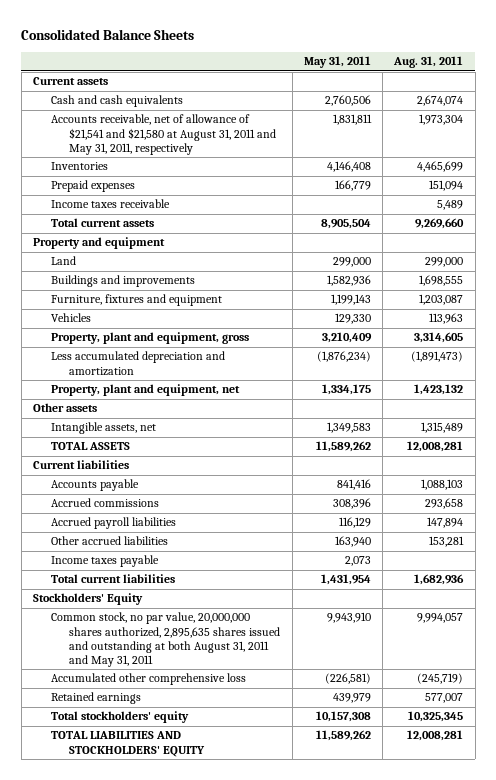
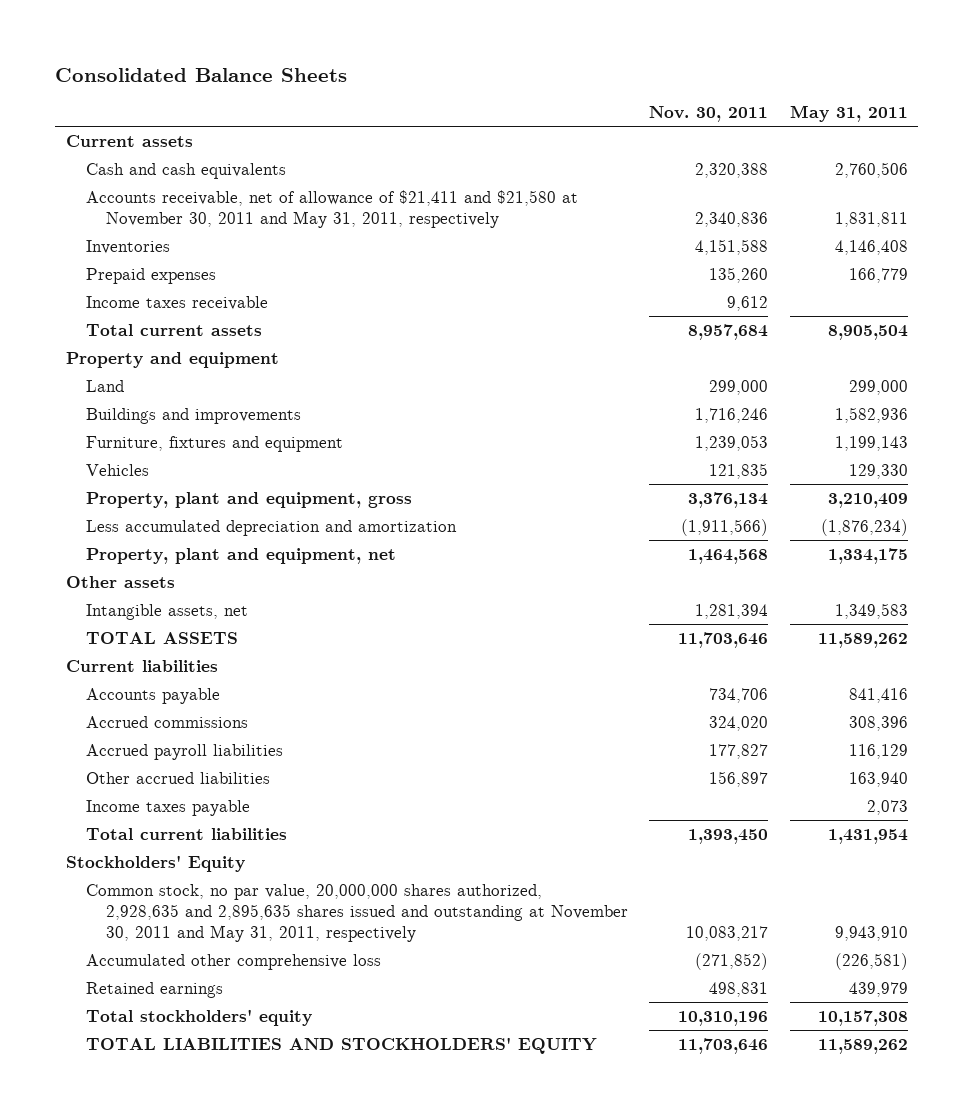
[393,56,464,69] Aug. 31, 2011 -> none
none -> [649,106,769,123] Nov. 30, 2011
[51,114,277,155] Accounts receivable, net of allowance of $21,541 and $21,580 at August 31, 2011 and May 31, 2011, respectively -> [85,189,578,228] Accounts receivable, net of allowance of $21,411 and $21,580 at November 30, 2011 and May 31, 2011, respectively
[51,612,281,667] Common stock, no par value, 20,000,000 shares authorized, 2,895,635 shares issued and outstanding at both August 31, 2011 and May 31, 2011 -> [85,883,628,942] Common stock, no par value, 20,000,000 shares authorized, 2,928,635 and 2,895,635 shares issued and outstanding at November 30, 2011 and May 31, 2011, respectively

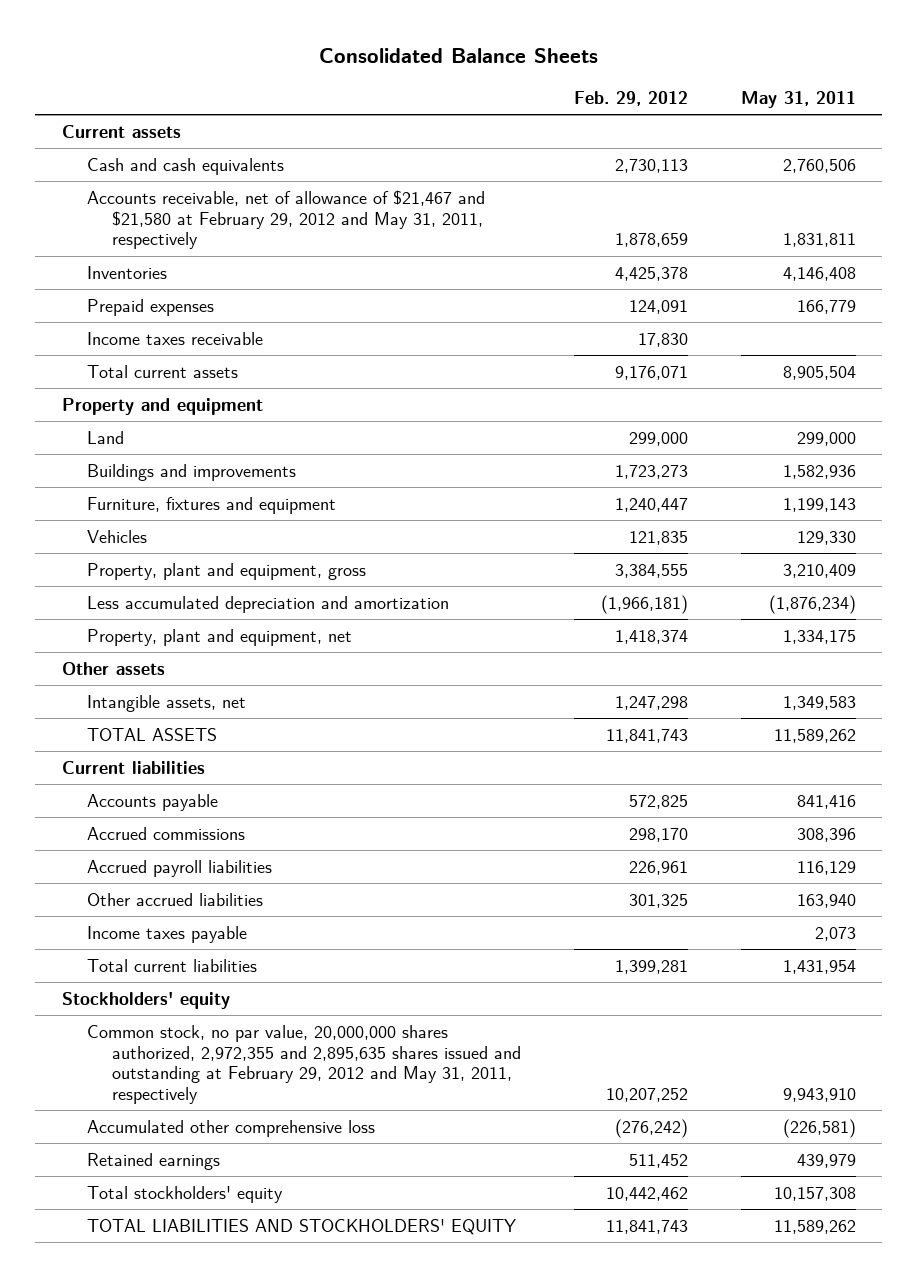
[649,106,769,123] Nov. 30, 2011 -> none
none -> [574,90,689,106] Feb. 29, 2012
[85,189,578,228] Accounts receivable, net of allowance of $21,411 and $21,580 at November 30, 2011 and May 31, 2011, respectively -> [86,189,485,250] Accounts receivable, net of allowance of $21,467 and $21,580 at February 29, 2012 and May 31, 2011, respectively
[65,854,245,872] Stockholders' Equity -> [61,991,230,1009] Stockholders' equity
[85,883,628,942] Common stock, no par value, 20,000,000 shares authorized, 2,928,635 and 2,895,635 shares issued and outstanding at November 30, 2011 and May 31, 2011, respectively -> [86,1024,522,1105] Common stock, no par value, 20,000,000 shares authorized, 2,972,355 and 2,895,635 shares issued and outstanding at February 29, 2012 and May 31, 2011, respectively

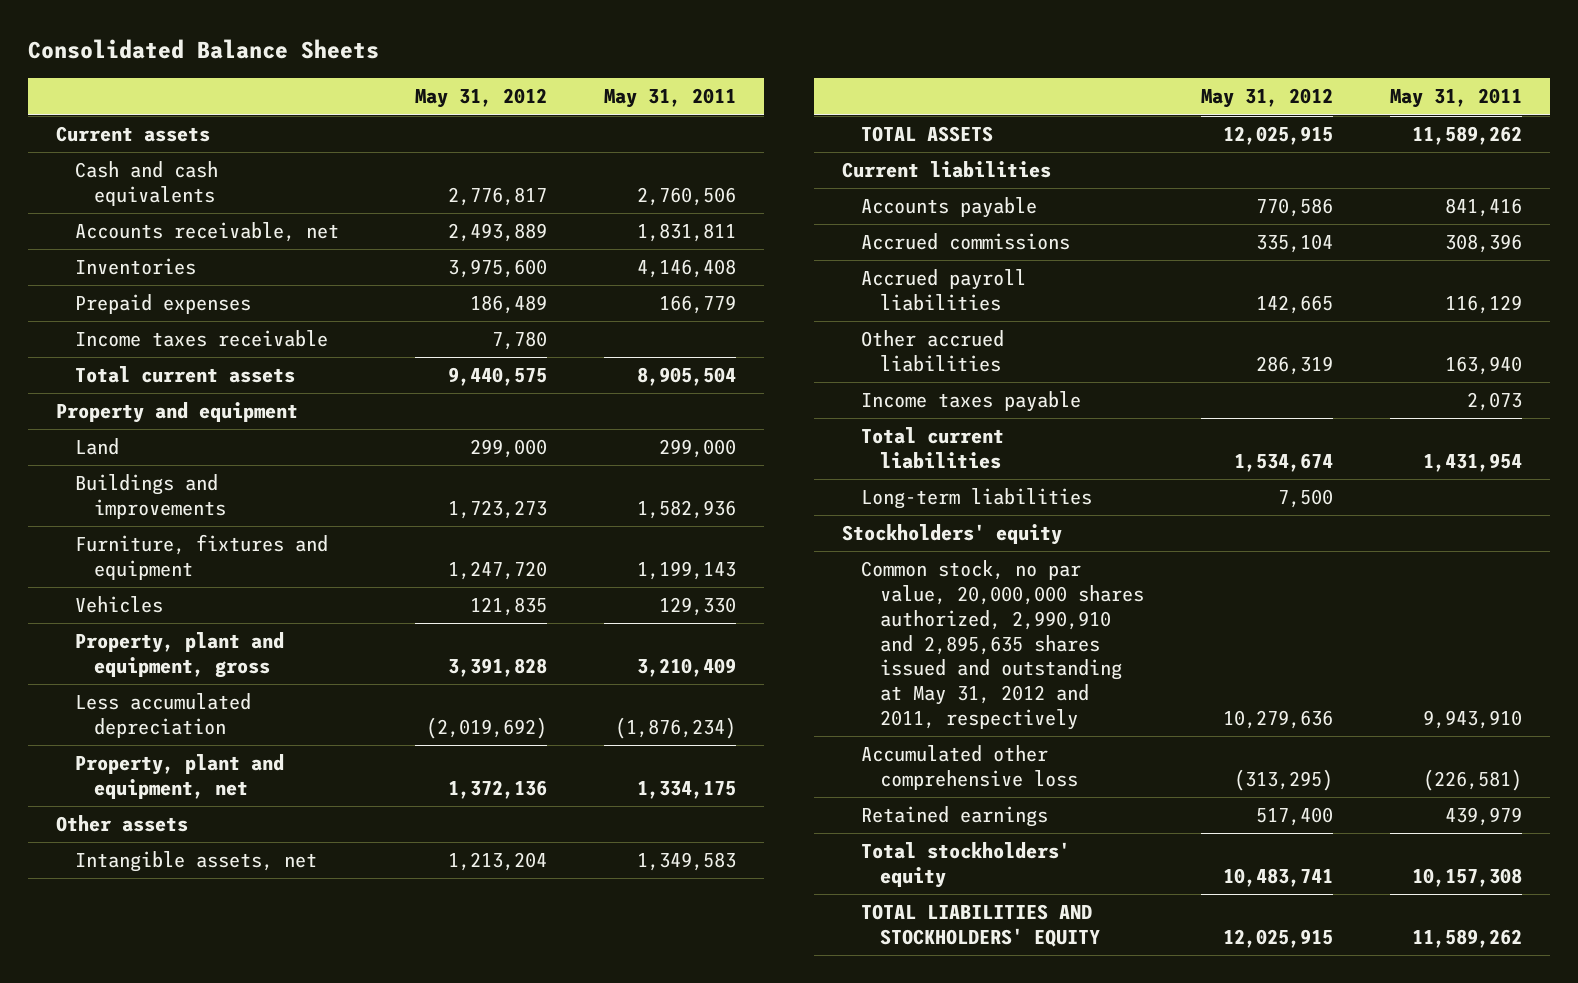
[574,90,689,106] Feb. 29, 2012 -> none
none -> [415,88,548,109] May 31, 2012
[86,189,485,250] Accounts receivable, net of allowance of $21,467 and $21,580 at February 29, 2012 and May 31, 2011, respectively -> [75,222,340,243] Accounts receivable, net
[86,595,449,613] Less accumulated depreciation and amortization -> [75,693,252,738] Less accumulated depreciation
none -> [861,488,1093,510] Long-term liabilities
[86,1024,522,1105] Common stock, no par value, 20,000,000 shares authorized, 2,972,355 and 2,895,635 shares issued and outstanding at February 29, 2012 and May 31, 2011, respectively -> [861,560,1145,730] Common stock, no par value, 20,000,000 shares authorized, 2,990,910 and 2,895,635 shares issued and outstanding at May 31, 2012 and 2011, respectively

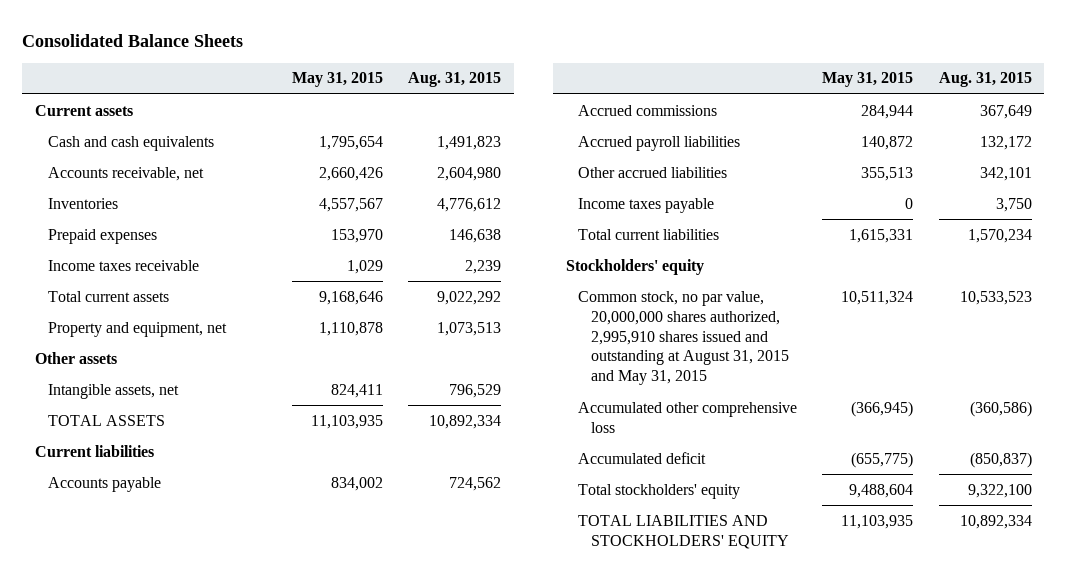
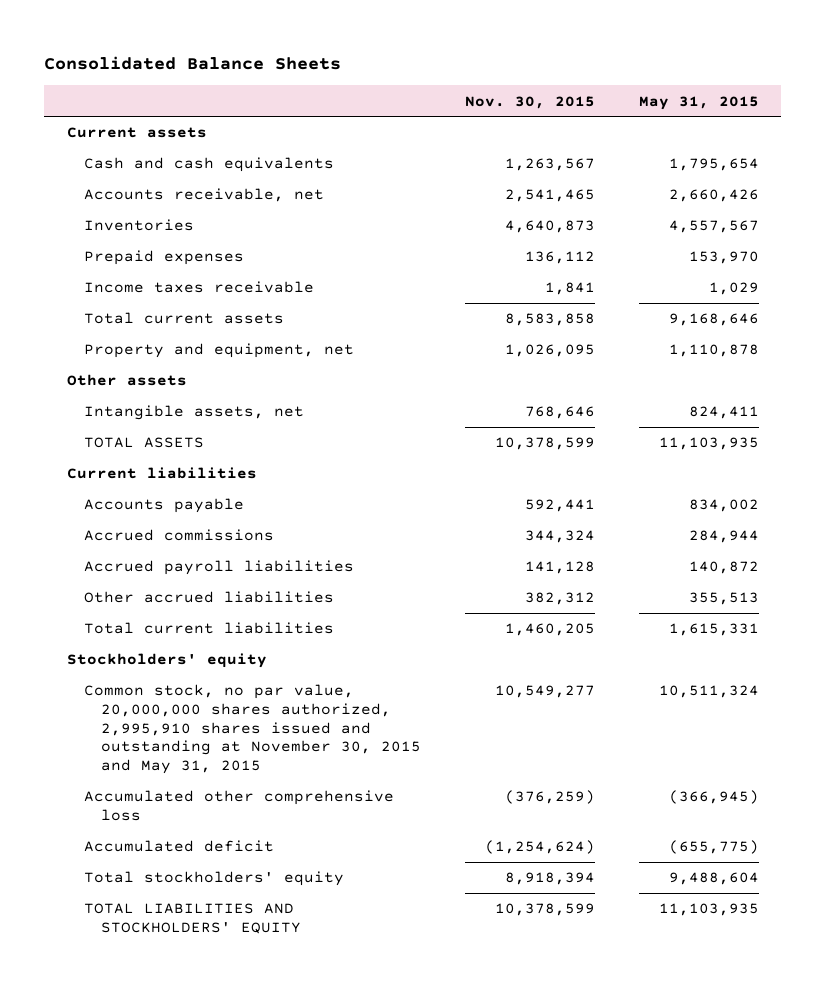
[407,72,501,88] Aug. 31, 2015 -> none
none -> [464,95,595,109] Nov. 30, 2015
[578,197,715,213] Income taxes payable -> none
[578,290,789,386] Common stock, no par value, 20,000,000 shares authorized, 2,995,910 shares issued and outstanding at August 31, 2015 and May 31, 2015 -> [83,684,421,774] Common stock, no par value, 20,000,000 shares authorized, 2,995,910 shares issued and outstanding at November 30, 2015 and May 31, 2015

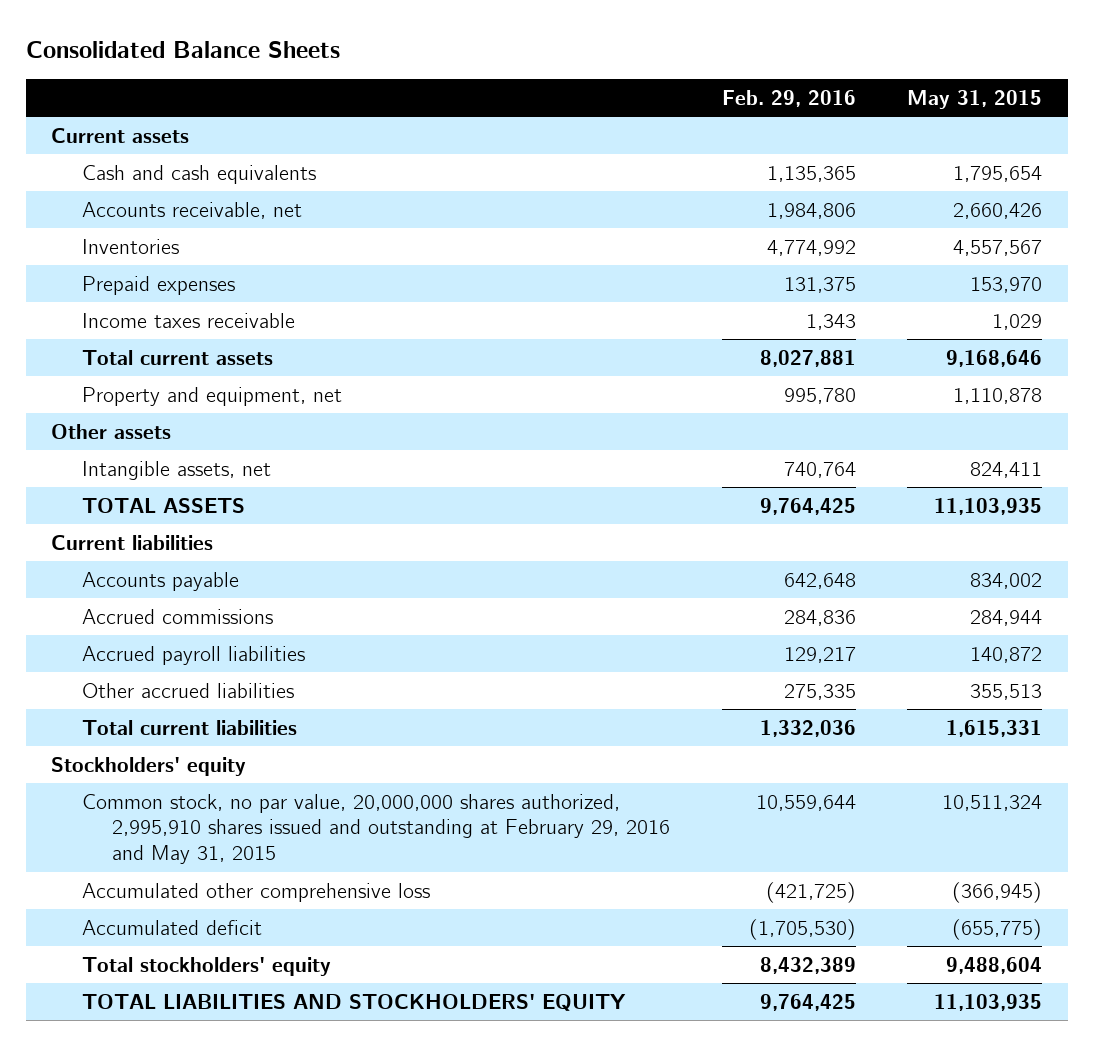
[464,95,595,109] Nov. 30, 2015 -> none
none -> [721,89,856,107] Feb. 29, 2016
[83,684,421,774] Common stock, no par value, 20,000,000 shares authorized, 2,995,910 shares issued and outstanding at November 30, 2015 and May 31, 2015 -> [81,793,671,865] Common stock, no par value, 20,000,000 shares authorized, 2,995,910 shares issued and outstanding at February 29, 2016 and May 31, 2015

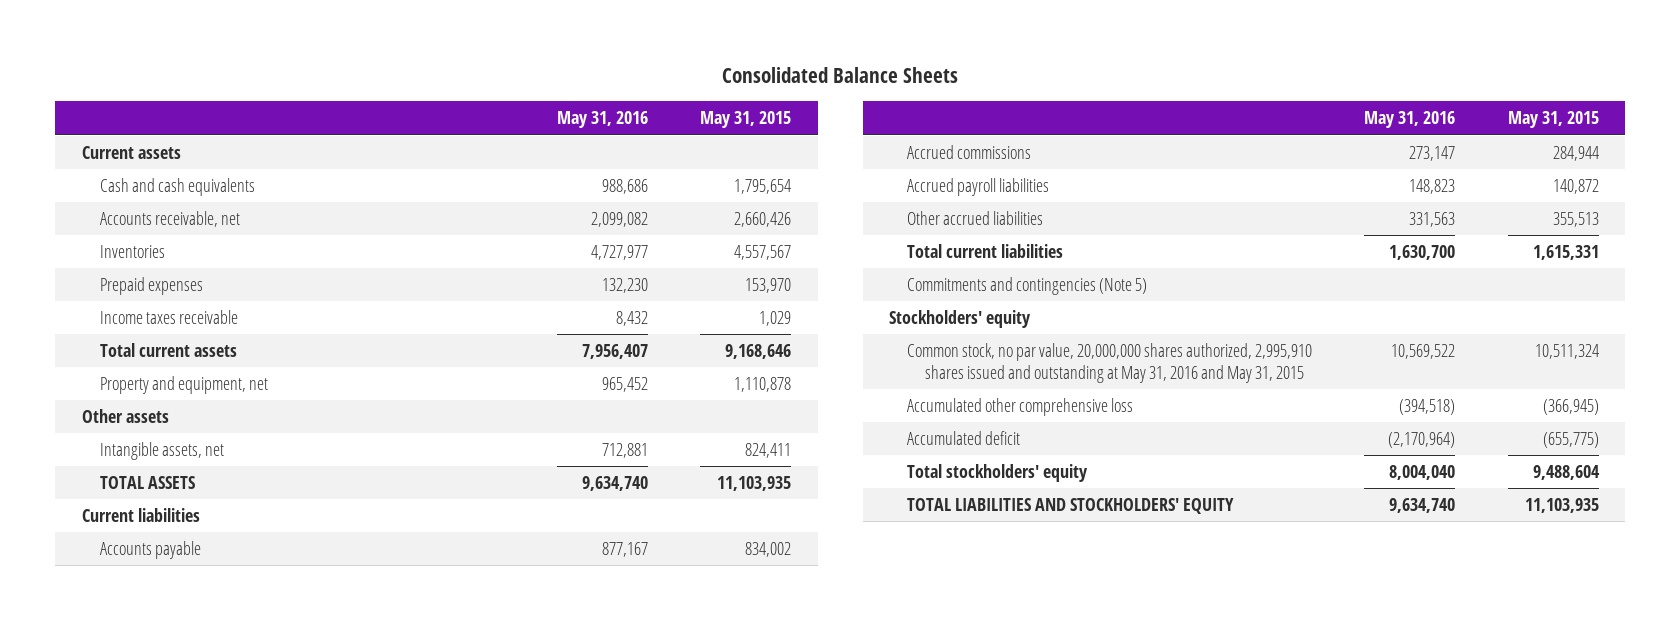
[721,89,856,107] Feb. 29, 2016 -> none
none -> [557,111,649,129] May 31, 2016
none -> [906,276,1147,295] Commitments and contingencies (Note 5)
[81,793,671,865] Common stock, no par value, 20,000,000 shares authorized, 2,995,910 shares issued and outstanding at February 29, 2016 and May 31, 2015 -> [906,342,1312,384] Common stock, no par value, 20,000,000 shares authorized, 2,995,910 shares issued and outstanding at May 31, 2016 and May 31, 2015

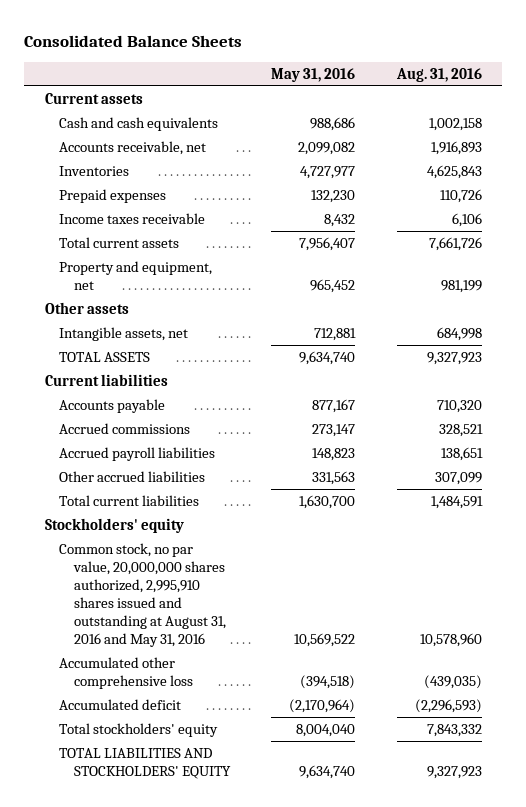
[700,111,792,129] May 31, 2015 -> none
none -> [395,67,482,82] Aug. 31, 2016
[906,276,1147,295] Commitments and contingencies (Note 5) -> none
[906,342,1312,384] Common stock, no par value, 20,000,000 shares authorized, 2,995,910 shares issued and outstanding at May 31, 2016 and May 31, 2015 -> [59,542,227,647] Common stock, no par value, 20,000,000 shares authorized, 2,995,910 shares issued and outstanding at August 31, 2016 and May 31, 2016

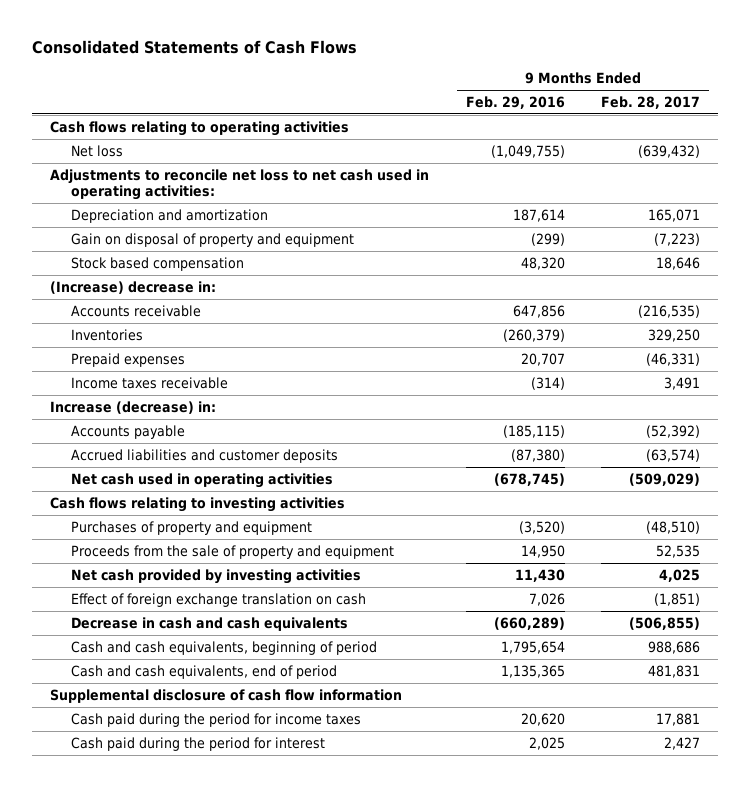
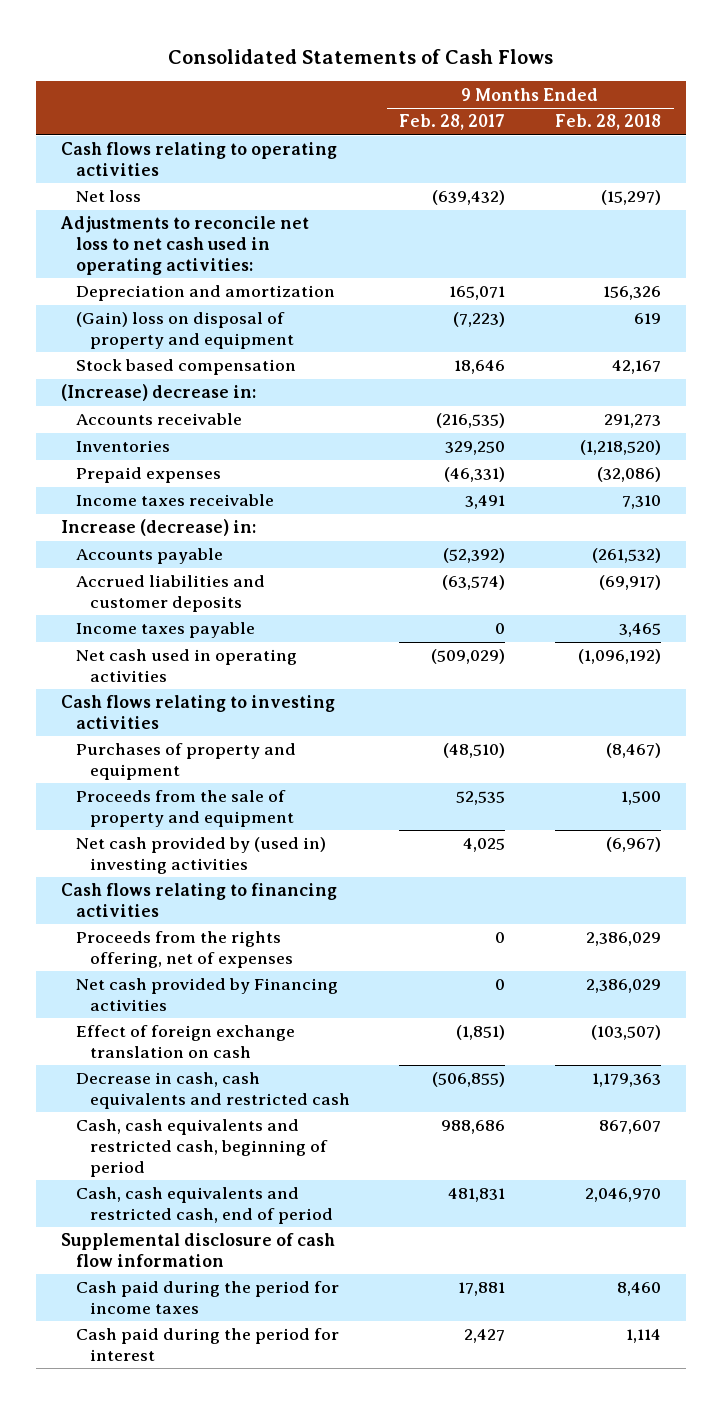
[465,95,565,109] Feb. 29, 2016 -> none
none -> [555,114,662,131] Feb. 28, 2018
[71,232,355,247] Gain on disposal of property and equipment -> [75,312,294,349] (Gain) loss on disposal of property and equipment
none -> [75,622,255,639] Income taxes payable
[71,568,362,584] Net cash provided by investing activities -> [75,837,326,874] Net cash provided by (used in) investing activities
none -> [61,883,338,917] Cash flows relating to financing activities
none -> [75,931,293,968] Proceeds from the rights offering, net of expenses
none -> [75,978,338,1011] Net cash provided by Financing activities
[71,616,349,631] Decrease in cash and cash equivalents -> [75,1072,350,1109] Decrease in cash, cash equivalents and restricted cash
[71,640,378,655] Cash and cash equivalents, beginning of period -> [75,1119,328,1177] Cash, cash equivalents and restricted cash, beginning of period
[71,664,338,679] Cash and cash equivalents, end of period -> [75,1187,333,1224] Cash, cash equivalents and restricted cash, end of period

